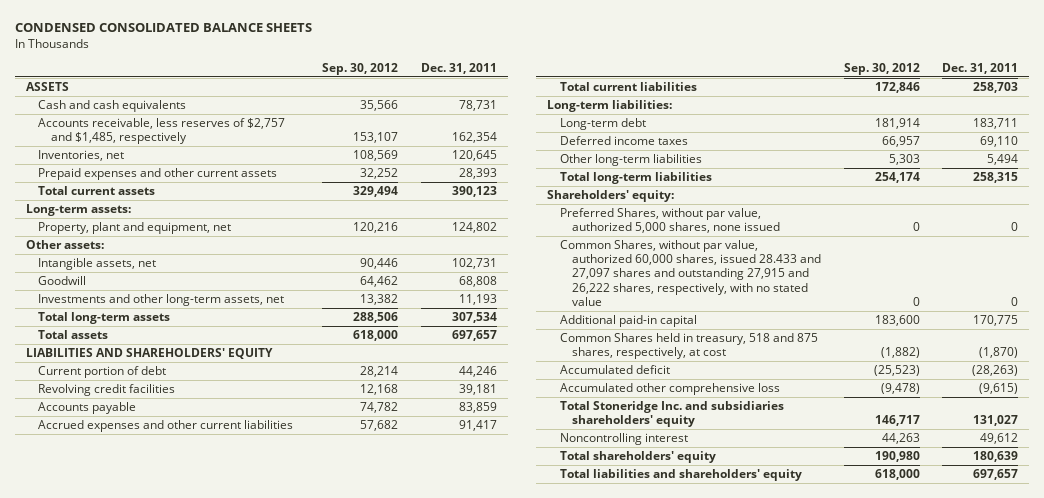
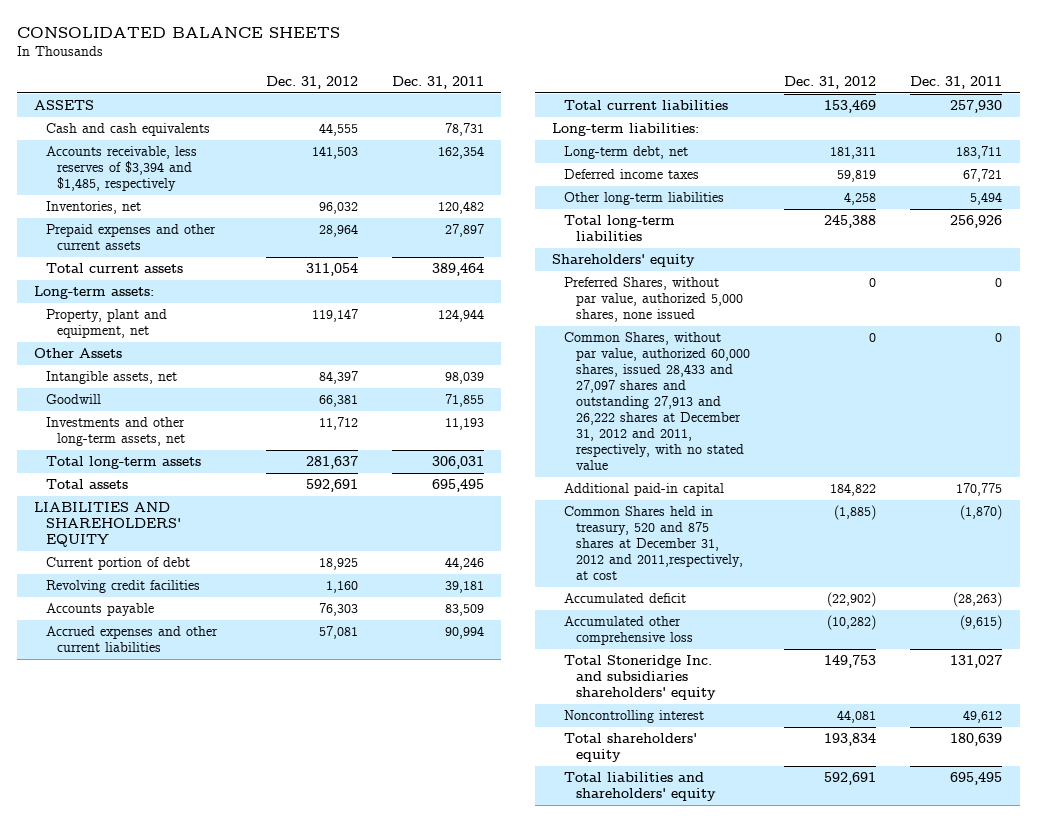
[14,23,312,33] CONDENSED CONSOLIDATED BALANCE SHEETS -> [16,26,340,38] CONSOLIDATED BALANCE SHEETS
[322,62,399,75] Sep. 30, 2012 -> none
none -> [265,76,358,90] Dec. 31, 2012
[38,117,286,145] Accounts receivable, less reserves of $2,757 and $1,485, respectively -> [45,146,197,192] Accounts receivable, less reserves of $3,394 and $1,485, respectively
[451,149,497,161] 120,645 -> [438,201,485,215] 120,482
[458,167,497,179] 28,393 -> [445,224,485,238] 27,897
[451,185,497,197] 390,123 -> [432,263,485,277] 389,464
[451,221,497,233] 124,802 -> [438,309,485,323] 124,944
[25,239,104,249] Other assets: -> [34,348,123,359] Other Assets
[451,257,497,269] 102,731 -> [445,372,485,385] 98,039
[458,275,497,287] 68,808 -> [445,394,485,408] 71,855
[451,311,497,323] 307,534 -> [432,456,485,470] 306,031
[451,329,497,341] 697,657 -> [432,479,485,493] 695,495
[458,401,497,413] 83,859 -> [445,604,485,617] 83,509
[458,419,497,431] 91,417 -> [445,626,485,640] 90,994
[972,81,1018,93] 258,703 -> [950,100,1003,114] 257,930
[559,117,646,130] Long-term debt -> [564,146,689,160] Long-term debt, net
[979,135,1018,147] 69,110 -> [963,169,1003,183] 67,721
[972,171,1018,183] 258,315 -> [950,215,1003,229] 256,926
[547,189,675,202] Shareholders' equity: -> [552,254,696,268] Shareholders' equity
[559,239,822,307] Common Shares, without par value, authorized 60,000 shares, issued 28.433 and 27,097 shares and outstanding 27,915 and 26,222 shares, respectively, with no stated value -> [564,332,750,471] Common Shares, without par value, authorized 60,000 shares, issued 28,433 and 27,097 shares and outstanding 27,913 and 26,222 shares at December 31, 2012 and 2011, respectively, with no stated value
[559,332,818,360] Common Shares held in treasury, 518 and 875 shares, respectively, at cost -> [564,506,743,581] Common Shares held in treasury, 520 and 875 shares at December 31, 2012 and 2011,respectively, at cost
[972,468,1018,480] 697,657 -> [950,772,1003,786] 695,495

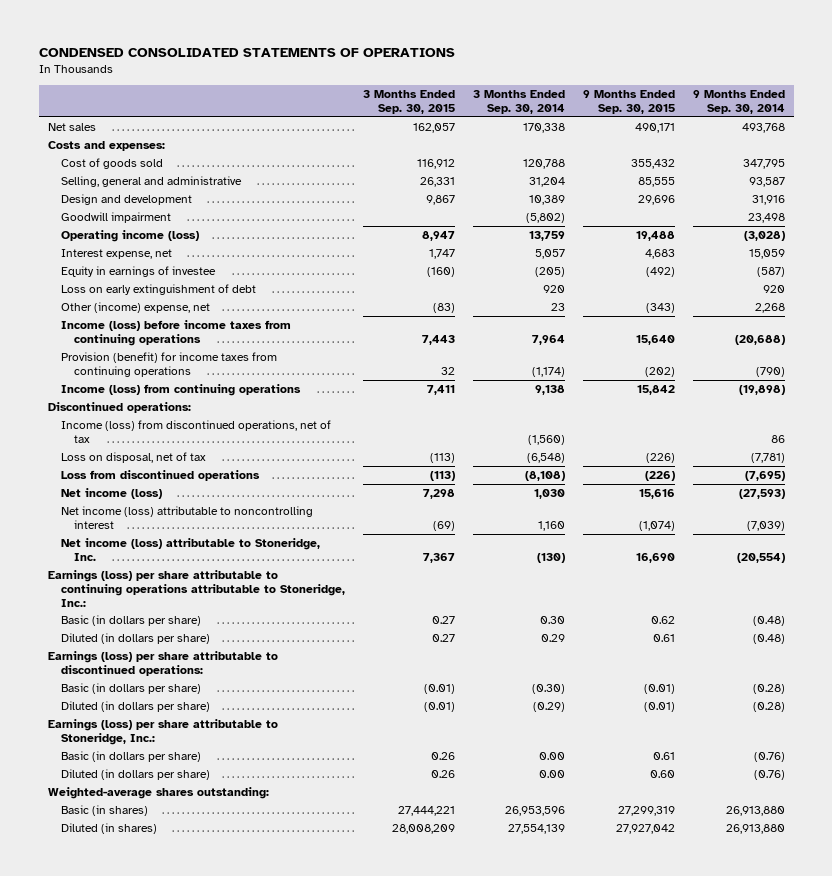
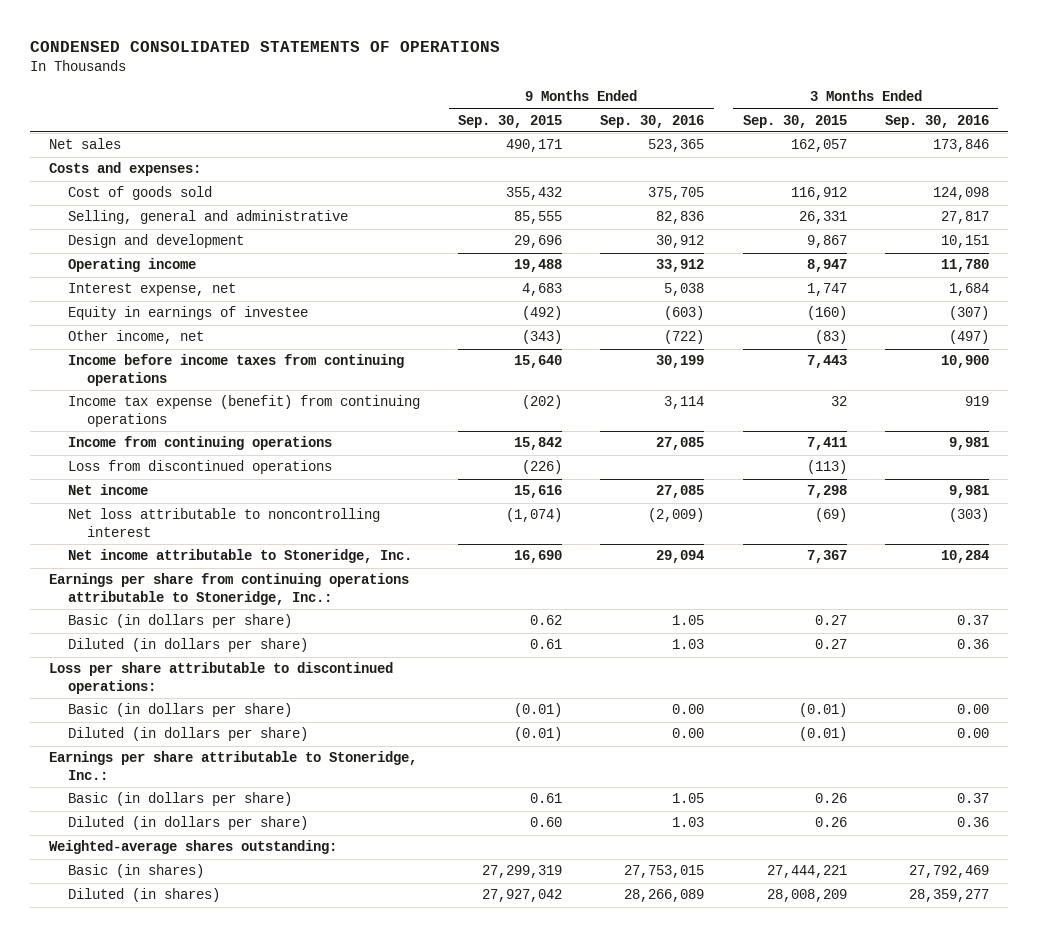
[472,90,565,114] 3 Months Ended Sep. 30, 2014 -> none
[692,90,785,114] 9 Months Ended Sep. 30, 2014 -> none
none -> [600,114,705,128] Sep. 30, 2016
none -> [884,114,989,128] Sep. 30, 2016
[61,211,172,223] Goodwill impairment -> none
[61,229,200,242] Operating income (loss) -> [68,258,197,273] Operating income
[61,283,257,295] Loss on early extinguishment of debt -> none
[47,401,191,413] Discontinued operations: -> none
[61,419,332,443] Income (loss) from discontinued operations, net of tax -> none
[61,451,207,463] Loss on disposal, net of tax -> none
[61,301,211,313] Other (income) expense, net -> [68,330,205,345] Other income, net
[61,319,292,346] Income (loss) before income taxes from continuing operations -> [68,354,405,386] Income before income taxes from continuing operations
[61,351,278,377] Provision (benefit) for income taxes from continuing operations -> [68,395,421,427] Income tax expense (benefit) from continuing operations
[61,383,302,396] Income (loss) from continuing operations -> [68,436,333,451] Income from continuing operations
[61,487,163,499] Net income (loss) -> [68,484,149,496] Net income
[61,505,314,529] Net income (loss) attributable to noncontrolling interest -> [68,508,381,537] Net loss attributable to noncontrolling interest
[61,537,321,561] Net income (loss) attributable to Stoneridge, Inc. -> [68,549,413,564] Net income attributable to Stoneridge, Inc.
[47,569,346,607] Earnings (loss) per share attributable to continuing operations attributable to Stoneridge, Inc.: -> [49,573,410,605] Earnings per share from continuing operations attributable to Stoneridge, Inc.:
[47,650,278,676] Earnings (loss) per share attributable to discontinued operations: -> [49,662,394,694] Loss per share attributable to discontinued operations:
[47,718,278,745] Earnings (loss) per share attributable to Stoneridge, Inc.: -> [49,751,418,780] Earnings per share attributable to Stoneridge, Inc.:

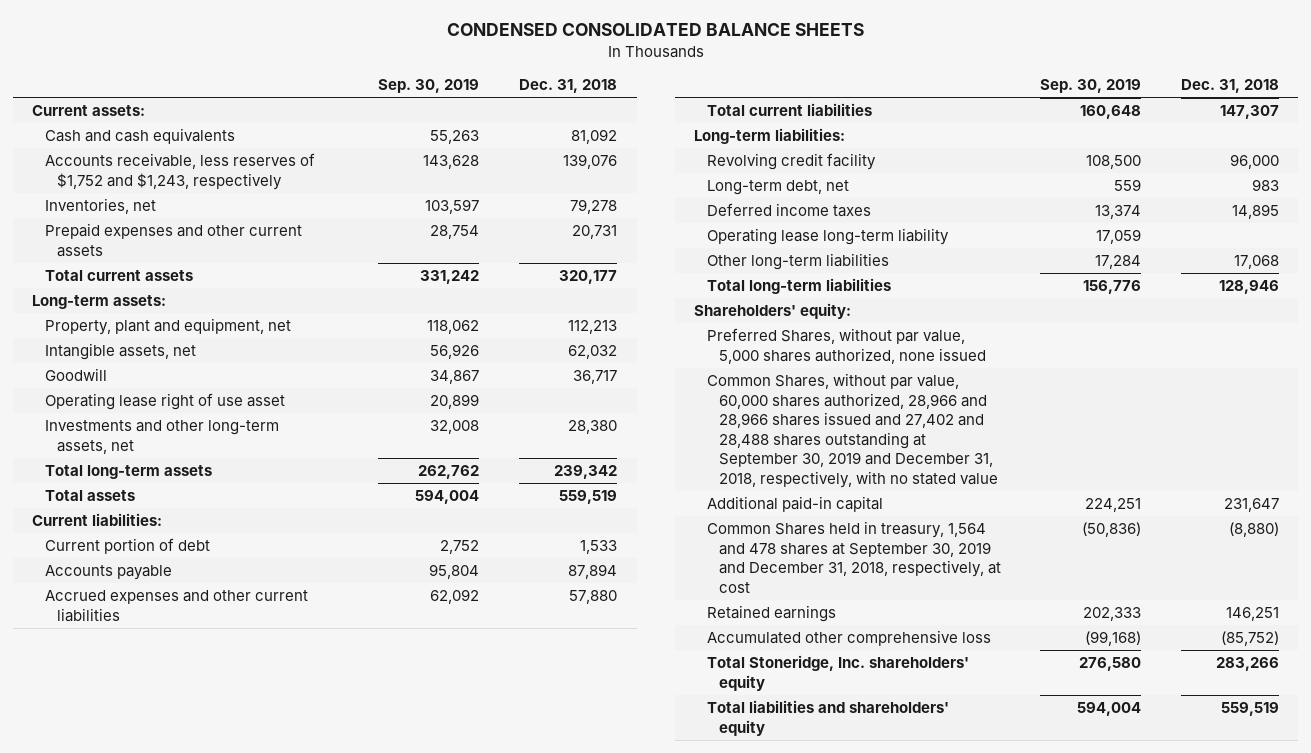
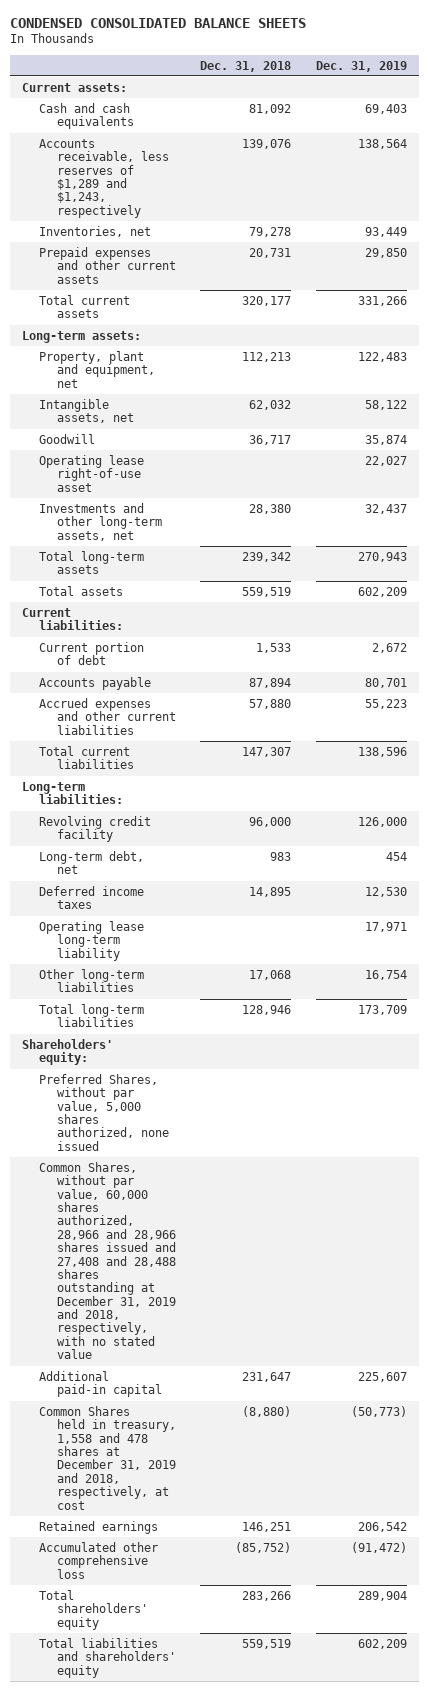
[378,79,480,94] Sep. 30, 2019 -> none
none -> [315,60,407,72] Dec. 31, 2019
[44,153,315,190] Accounts receivable, less reserves of $1,752 and $1,243, respectively -> [39,138,169,218] Accounts receivable, less reserves of $1,289 and $1,243, respectively
[44,393,285,411] Operating lease right of use asset -> [39,454,145,492] Operating lease right-of-use asset
[706,373,998,488] Common Shares, without par value, 60,000 shares authorized, 28,966 and 28,966 shares issued and 27,402 and 28,488 shares outstanding at September 30, 2019 and December 31, 2018, respectively, with no stated value -> [39,1161,176,1360] Common Shares, without par value, 60,000 shares authorized, 28,966 and 28,966 shares issued and 27,408 and 28,488 shares outstanding at December 31, 2019 and 2018, respectively, with no stated value
[706,521,1001,593] Common Shares held in treasury, 1,564 and 478 shares at September 30, 2019 and December 31, 2018, respectively, at cost -> [39,1405,176,1510] Common Shares held in treasury, 1,558 and 478 shares at December 31, 2019 and 2018, respectively, at cost
[706,655,969,691] Total Stoneridge, Inc. shareholders' equity -> [39,1589,148,1630] Total shareholders' equity

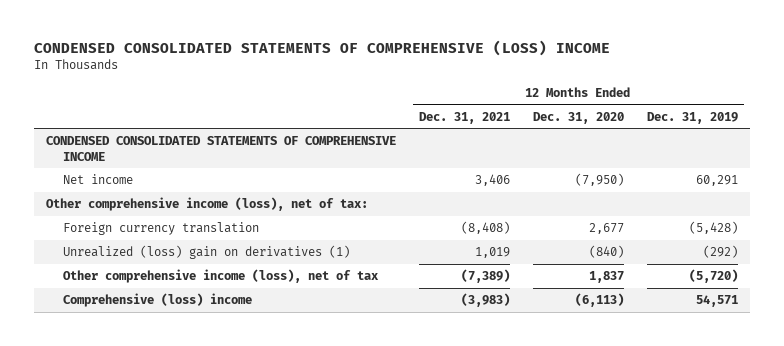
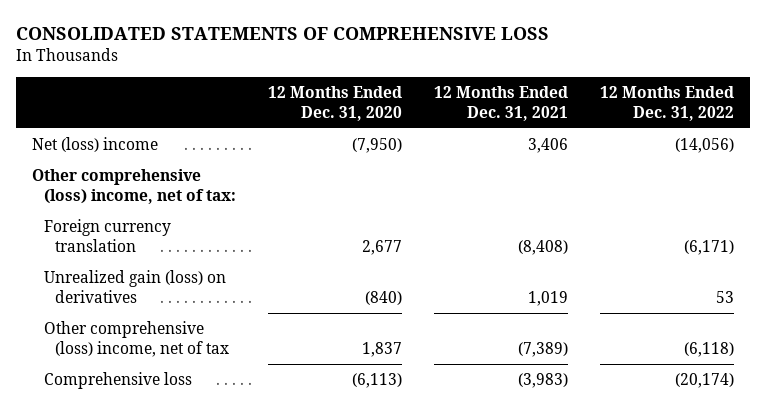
[34,39,611,56] CONDENSED CONSOLIDATED STATEMENTS OF COMPREHENSIVE (LOSS) INCOME -> [16,27,550,41] CONSOLIDATED STATEMENTS OF COMPREHENSIVE LOSS
[647,111,739,124] Dec. 31, 2019 -> none
none -> [599,85,734,121] 12 Months Ended Dec. 31, 2022
[45,136,396,161] CONDENSED CONSOLIDATED STATEMENTS OF COMPREHENSIVE INCOME -> none
[63,174,134,185] Net income -> [32,137,159,153] Net (loss) income
[45,197,368,212] Other comprehensive income (loss), net of tax: -> [32,169,236,205] Other comprehensive (loss) income, net of tax:
[63,245,351,260] Unrealized (loss) gain on derivatives (1) -> [43,270,226,304] Unrealized gain (loss) on derivatives
[63,269,380,284] Other comprehensive income (loss), net of tax -> [43,321,230,358] Other comprehensive (loss) income, net of tax
[63,293,253,308] Comprehensive (loss) income -> [43,372,192,390] Comprehensive loss

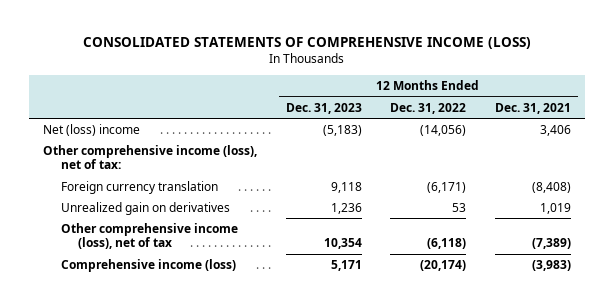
[16,27,550,41] CONSOLIDATED STATEMENTS OF COMPREHENSIVE LOSS -> [83,37,532,50] CONSOLIDATED STATEMENTS OF COMPREHENSIVE INCOME (LOSS)
[267,85,402,121] 12 Months Ended Dec. 31, 2020 -> none
none -> [285,102,362,114] Dec. 31, 2023
[32,169,236,205] Other comprehensive (loss) income, net of tax: -> [43,144,258,170] Other comprehensive income (loss), net of tax:
[43,270,226,304] Unrealized gain (loss) on derivatives -> [60,201,230,215] Unrealized gain on derivatives
[43,321,230,358] Other comprehensive (loss) income, net of tax -> [60,222,238,250] Other comprehensive income (loss), net of tax
[43,372,192,390] Comprehensive loss -> [60,258,236,272] Comprehensive income (loss)

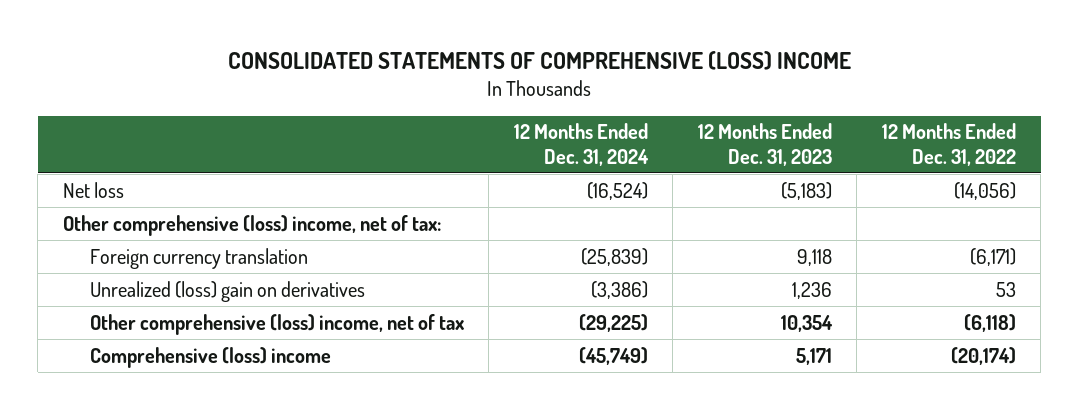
[83,37,532,50] CONSOLIDATED STATEMENTS OF COMPREHENSIVE INCOME (LOSS) -> [228,50,852,70] CONSOLIDATED STATEMENTS OF COMPREHENSIVE (LOSS) INCOME
[494,102,571,114] Dec. 31, 2021 -> none
none -> [513,123,649,166] 12 Months Ended Dec. 31, 2024
[43,123,141,136] Net (loss) income -> [62,181,124,198] Net loss
[43,144,258,170] Other comprehensive income (loss), net of tax: -> [62,214,441,236] Other comprehensive (loss) income, net of tax:
[60,201,230,215] Unrealized gain on derivatives -> [89,280,365,302] Unrealized (loss) gain on derivatives
[60,222,238,250] Other comprehensive income (loss), net of tax -> [89,313,464,335] Other comprehensive (loss) income, net of tax
[60,258,236,272] Comprehensive income (loss) -> [89,346,331,368] Comprehensive (loss) income

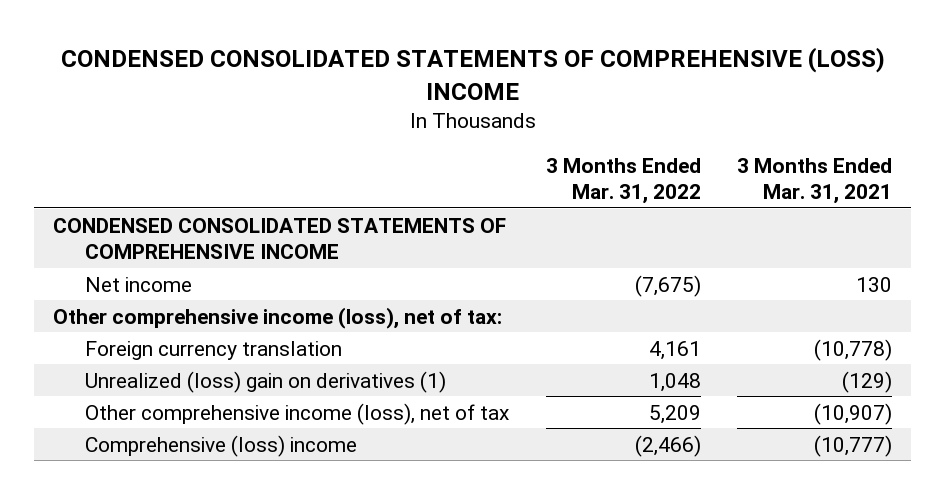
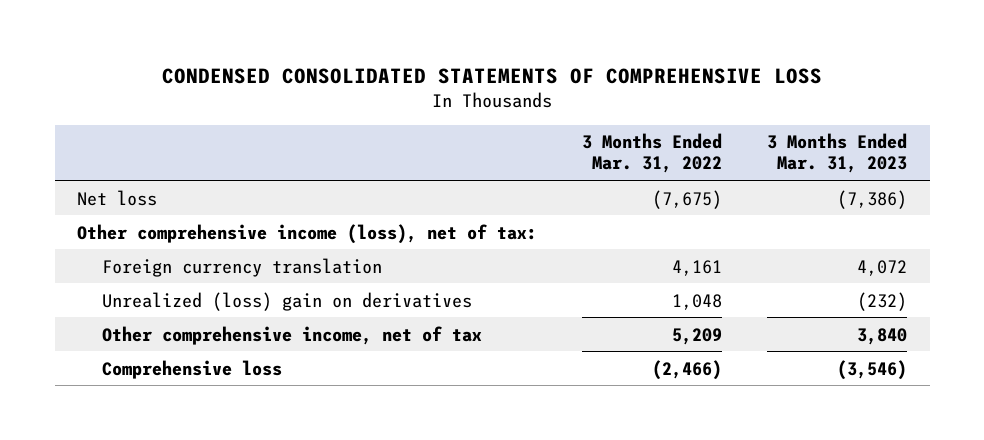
[60,47,885,100] CONDENSED CONSOLIDATED STATEMENTS OF COMPREHENSIVE (LOSS) INCOME -> [162,67,823,84] CONDENSED CONSOLIDATED STATEMENTS OF COMPREHENSIVE LOSS
[737,157,893,205] 3 Months Ended Mar. 31, 2021 -> none
none -> [767,133,908,174] 3 Months Ended Mar. 31, 2023
[52,217,506,260] CONDENSED CONSOLIDATED STATEMENTS OF COMPREHENSIVE INCOME -> none
[85,276,193,292] Net income -> [77,189,158,206] Net loss
[85,370,447,393] Unrealized (loss) gain on derivatives (1) -> [102,291,473,311] Unrealized (loss) gain on derivatives
[85,402,510,425] Other comprehensive income (loss), net of tax -> [102,325,483,345] Other comprehensive income, net of tax
[85,434,358,457] Comprehensive (loss) income -> [102,359,283,379] Comprehensive loss

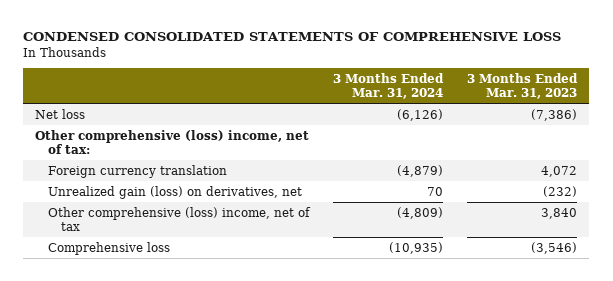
[582,133,723,174] 3 Months Ended Mar. 31, 2022 -> none
none -> [333,73,445,99] 3 Months Ended Mar. 31, 2024
[77,223,538,244] Other comprehensive income (loss), net of tax: -> [35,129,310,154] Other comprehensive (loss) income, net of tax:
[102,291,473,311] Unrealized (loss) gain on derivatives -> [48,185,303,199] Unrealized gain (loss) on derivatives, net
[102,325,483,345] Other comprehensive income, net of tax -> [48,206,312,231] Other comprehensive (loss) income, net of tax

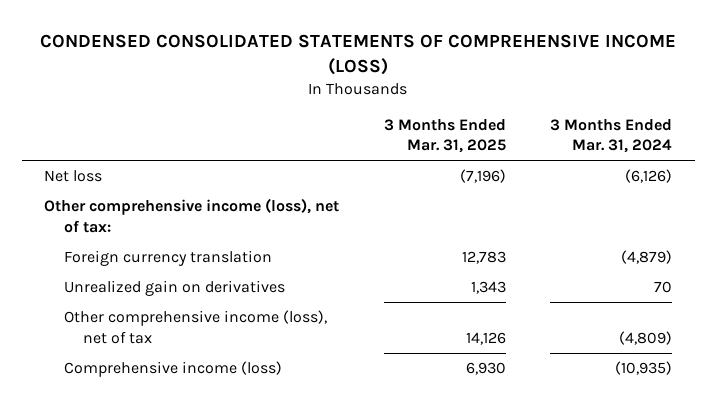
[23,32,562,42] CONDENSED CONSOLIDATED STATEMENTS OF COMPREHENSIVE LOSS -> [40,34,677,76] CONDENSED CONSOLIDATED STATEMENTS OF COMPREHENSIVE INCOME (LOSS)
[467,73,579,99] 3 Months Ended Mar. 31, 2023 -> none
none -> [383,118,506,154] 3 Months Ended Mar. 31, 2025
[35,129,310,154] Other comprehensive (loss) income, net of tax: -> [44,198,340,233] Other comprehensive income (loss), net of tax:
[48,185,303,199] Unrealized gain (loss) on derivatives, net -> [63,280,285,297] Unrealized gain on derivatives
[48,206,312,231] Other comprehensive (loss) income, net of tax -> [63,310,327,344] Other comprehensive income (loss), net of tax
[48,241,171,255] Comprehensive loss -> [63,361,282,378] Comprehensive income (loss)

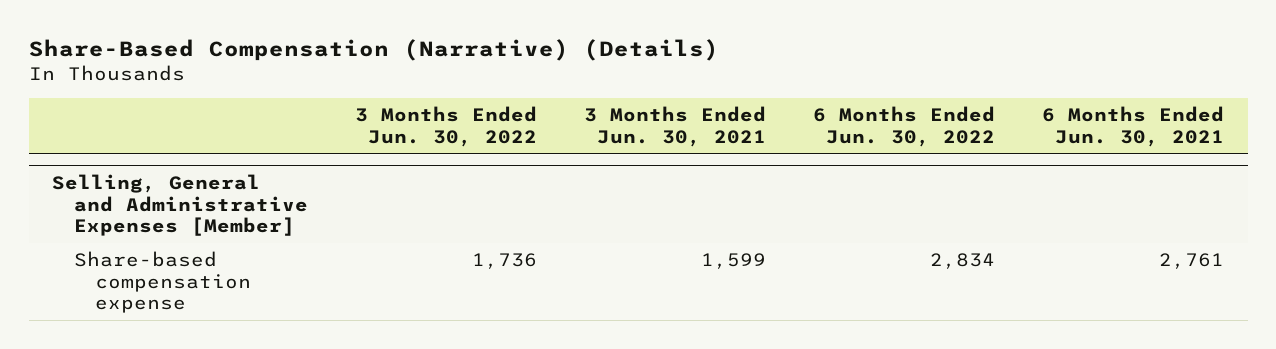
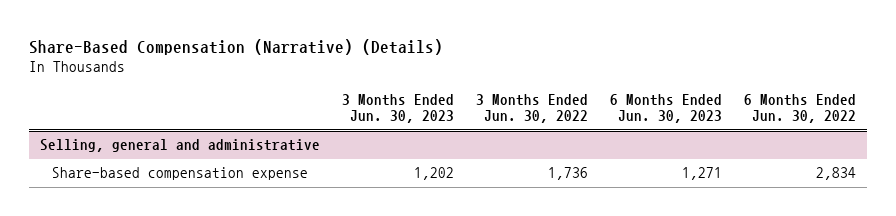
[583,106,766,148] 3 Months Ended Jun. 30, 2021 -> none
[1042,106,1225,148] 6 Months Ended Jun. 30, 2021 -> none
none -> [342,93,455,124] 3 Months Ended Jun. 30, 2023
none -> [609,93,722,124] 6 Months Ended Jun. 30, 2023
[52,173,308,237] Selling, General and Administrative Expenses [Member] -> [40,139,321,153] Selling, general and administrative

